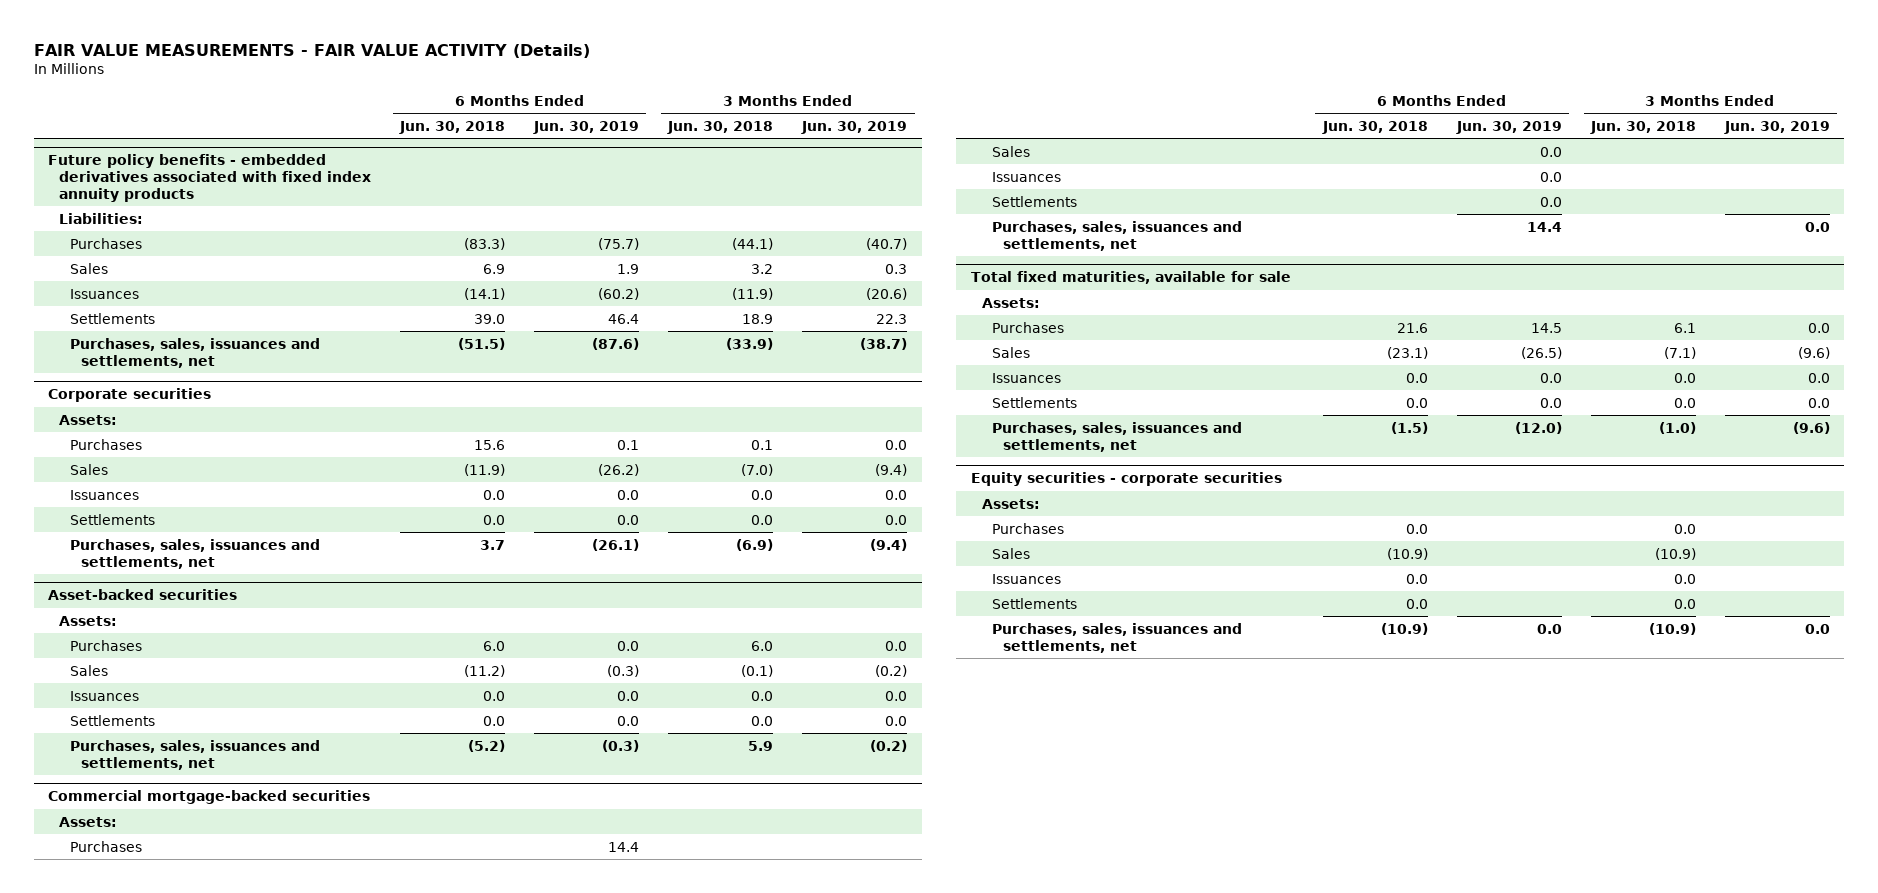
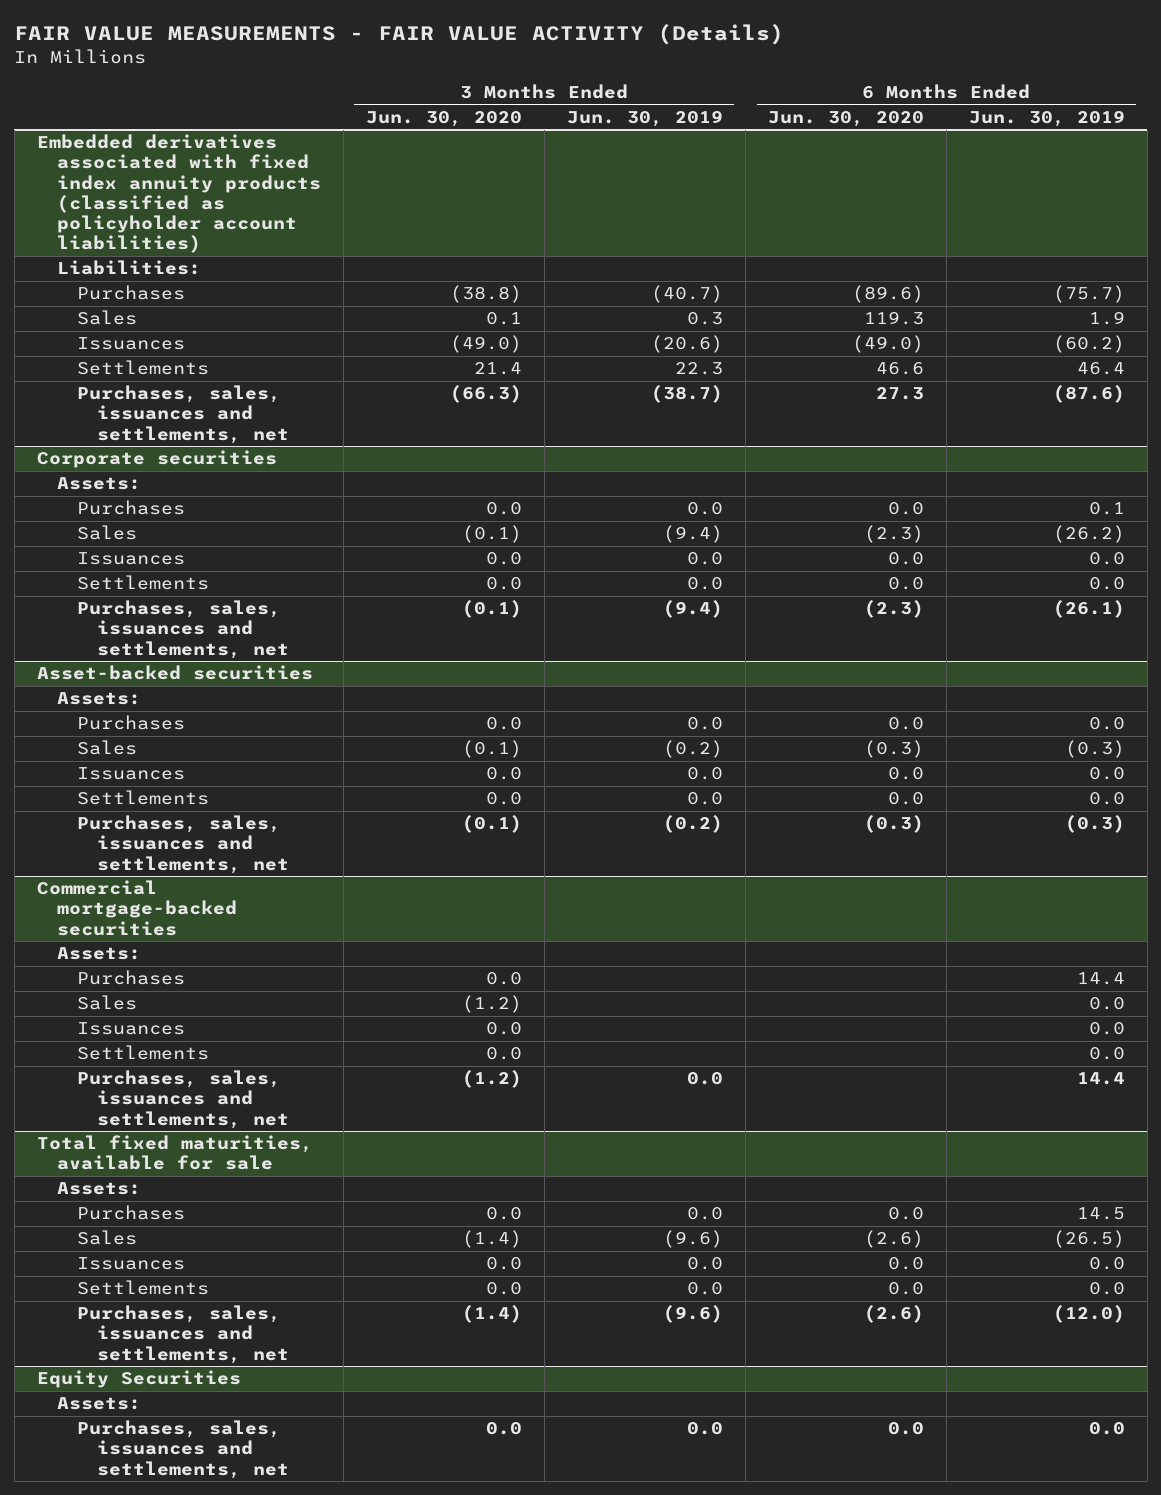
[399,120,506,134] Jun. 30, 2018 -> none
[667,120,774,134] Jun. 30, 2018 -> none
none -> [365,110,522,127] Jun. 30, 2020
none -> [767,110,924,127] Jun. 30, 2020
[48,154,372,202] Future policy benefits - embedded derivatives associated with fixed index annuity products -> [36,134,321,254] Embedded derivatives associated with fixed index annuity products (classified as policyholder account liabilities)
[971,472,1283,487] Equity securities - corporate securities -> [36,1370,241,1389] Equity Securities
[992,522,1065,534] Purchases -> none
[992,547,1031,559] Sales -> none
[992,573,1062,584] Issuances -> none
[992,597,1078,609] Settlements -> none

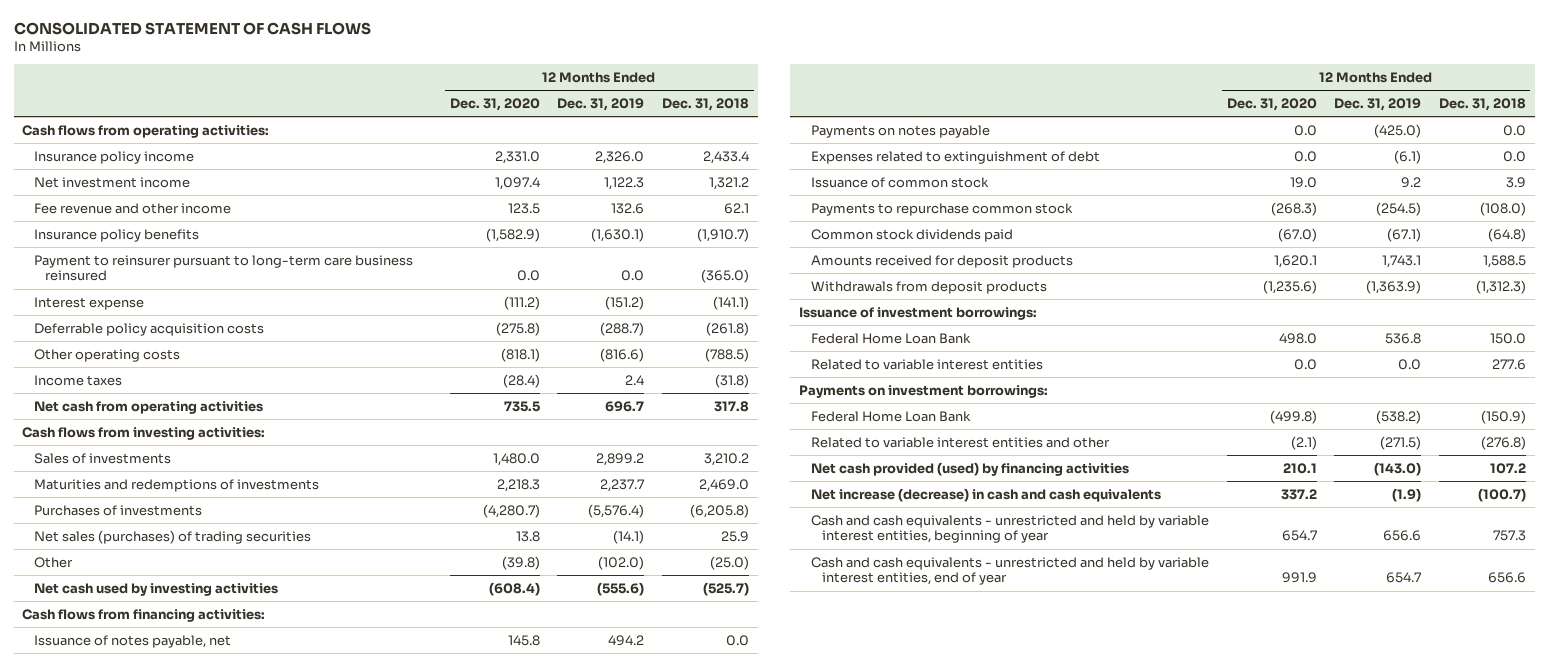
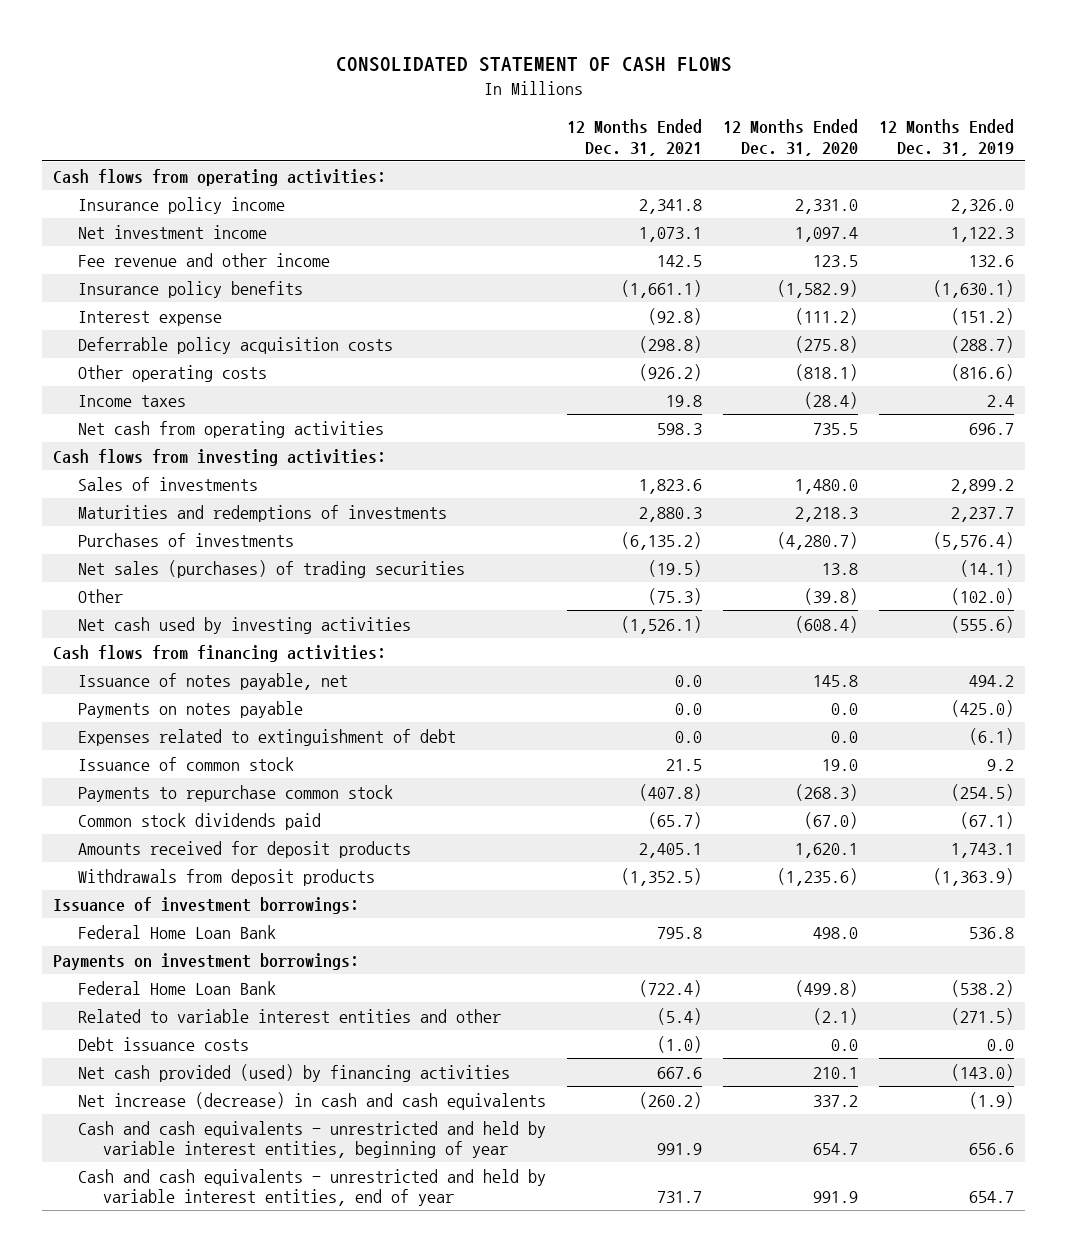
[662,98,750,112] Dec. 31, 2018 -> none
none -> [567,118,703,156] 12 Months Ended Dec. 31, 2021
[33,254,413,282] Payment to reinsurer pursuant to long-term care business reinsured -> none
[810,358,1043,370] Related to variable interest entities -> none
none -> [77,1036,249,1051] Debt issuance costs

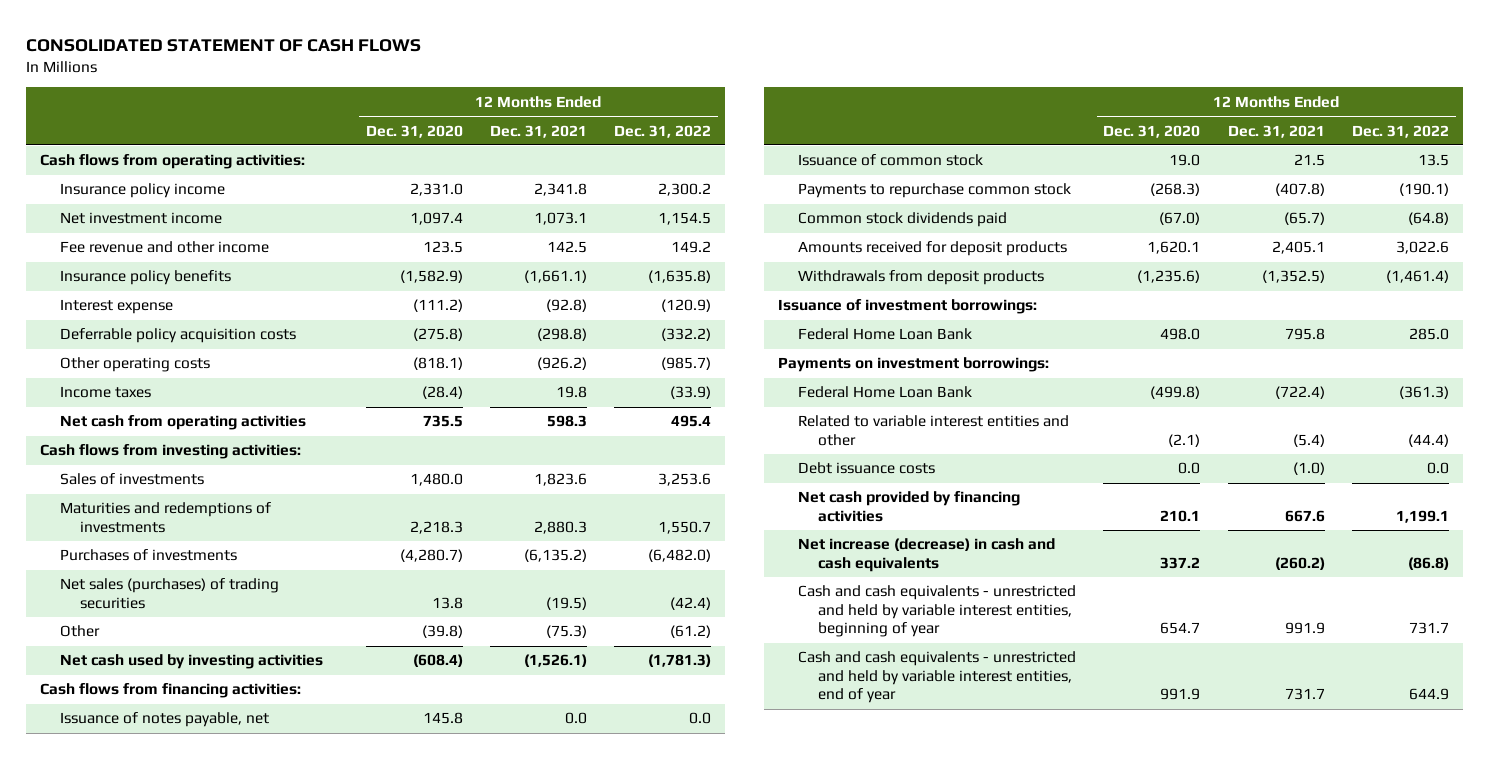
[879,118,1015,156] 12 Months Ended Dec. 31, 2019 -> none
none -> [614,124,712,138] Dec. 31, 2022
[77,700,303,718] Payments on notes payable -> none
[77,728,456,746] Expenses related to extinguishment of debt -> none
[77,1063,510,1082] Net cash provided (used) by financing activities -> [798,491,1021,522] Net cash provided by financing activities

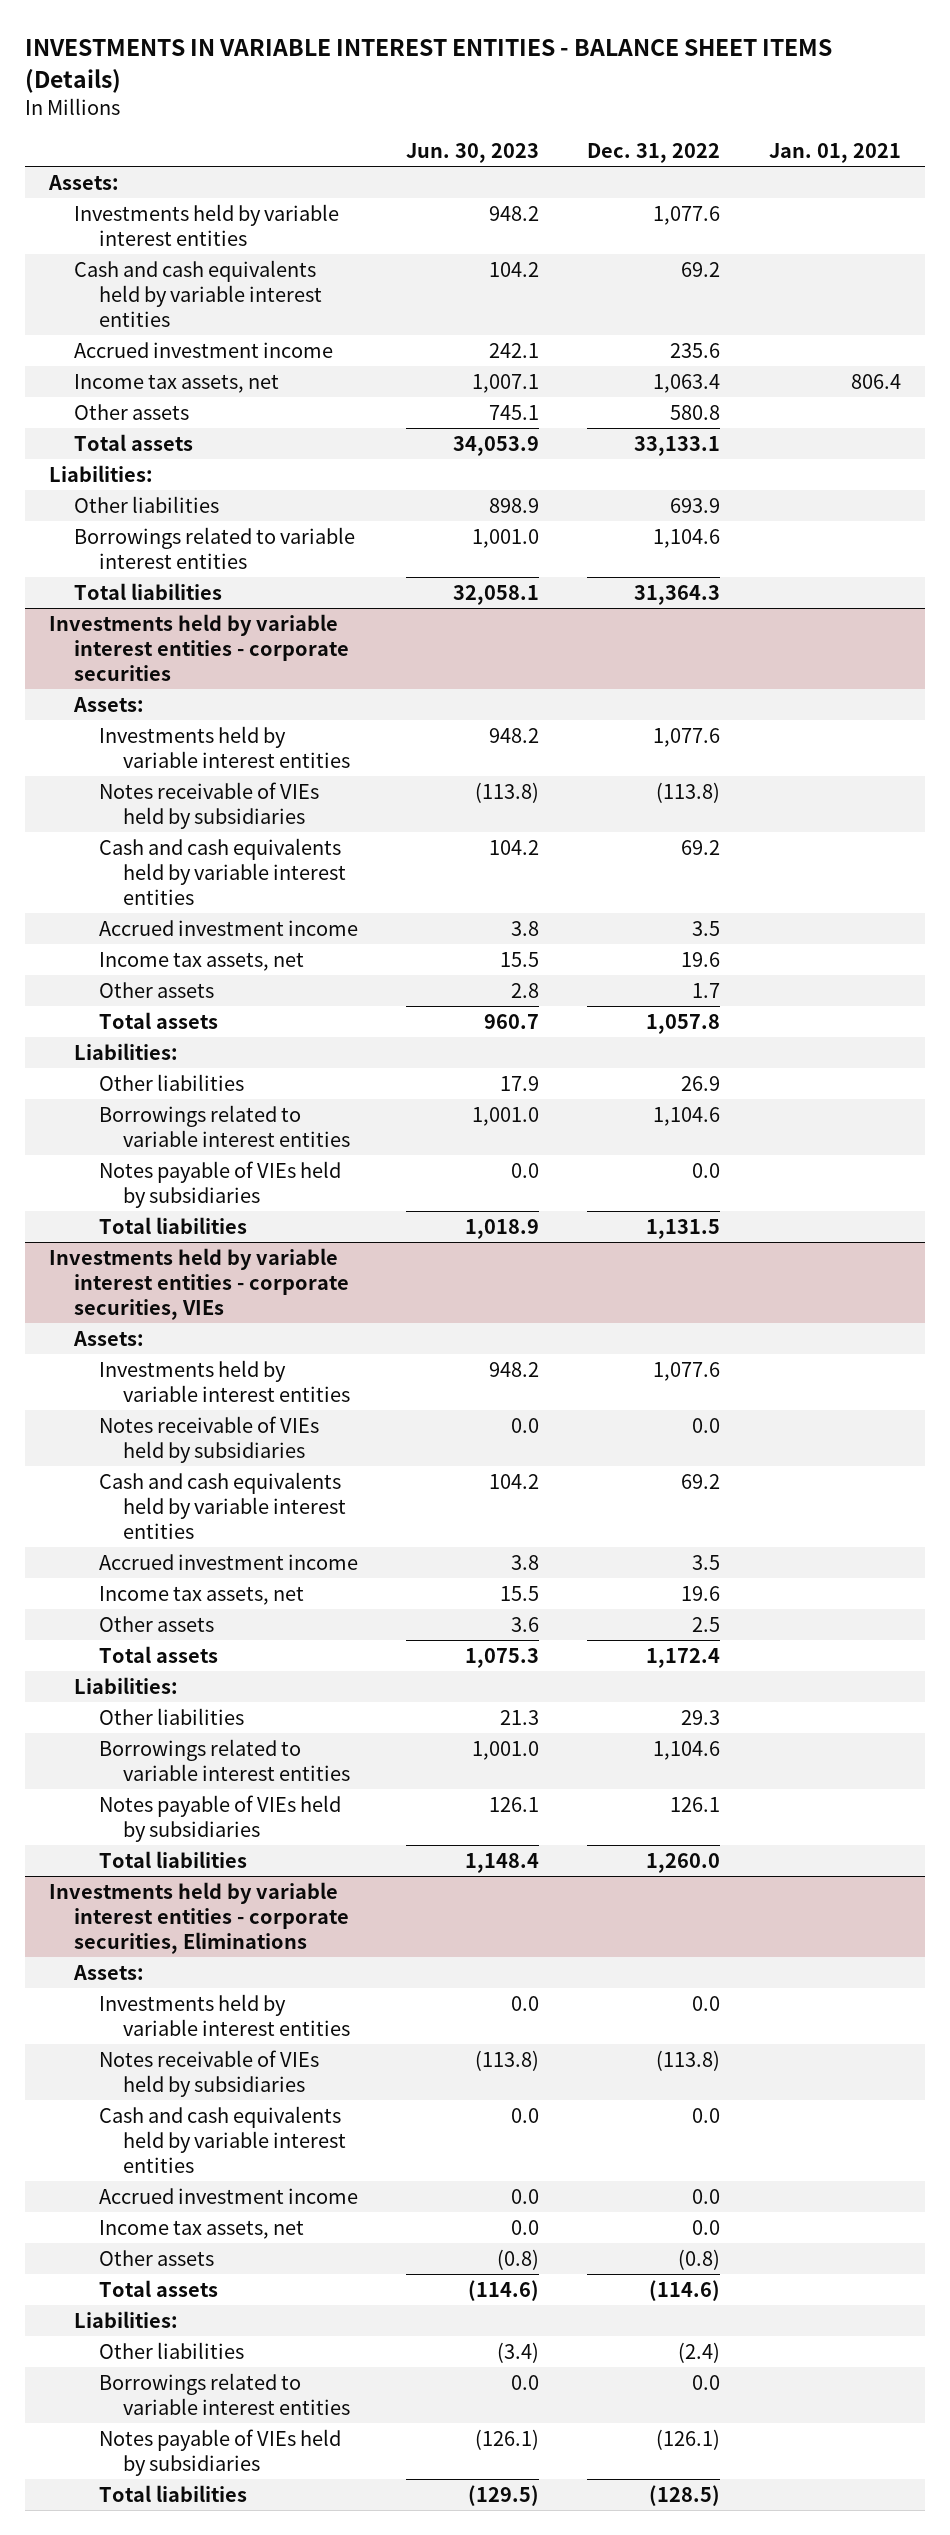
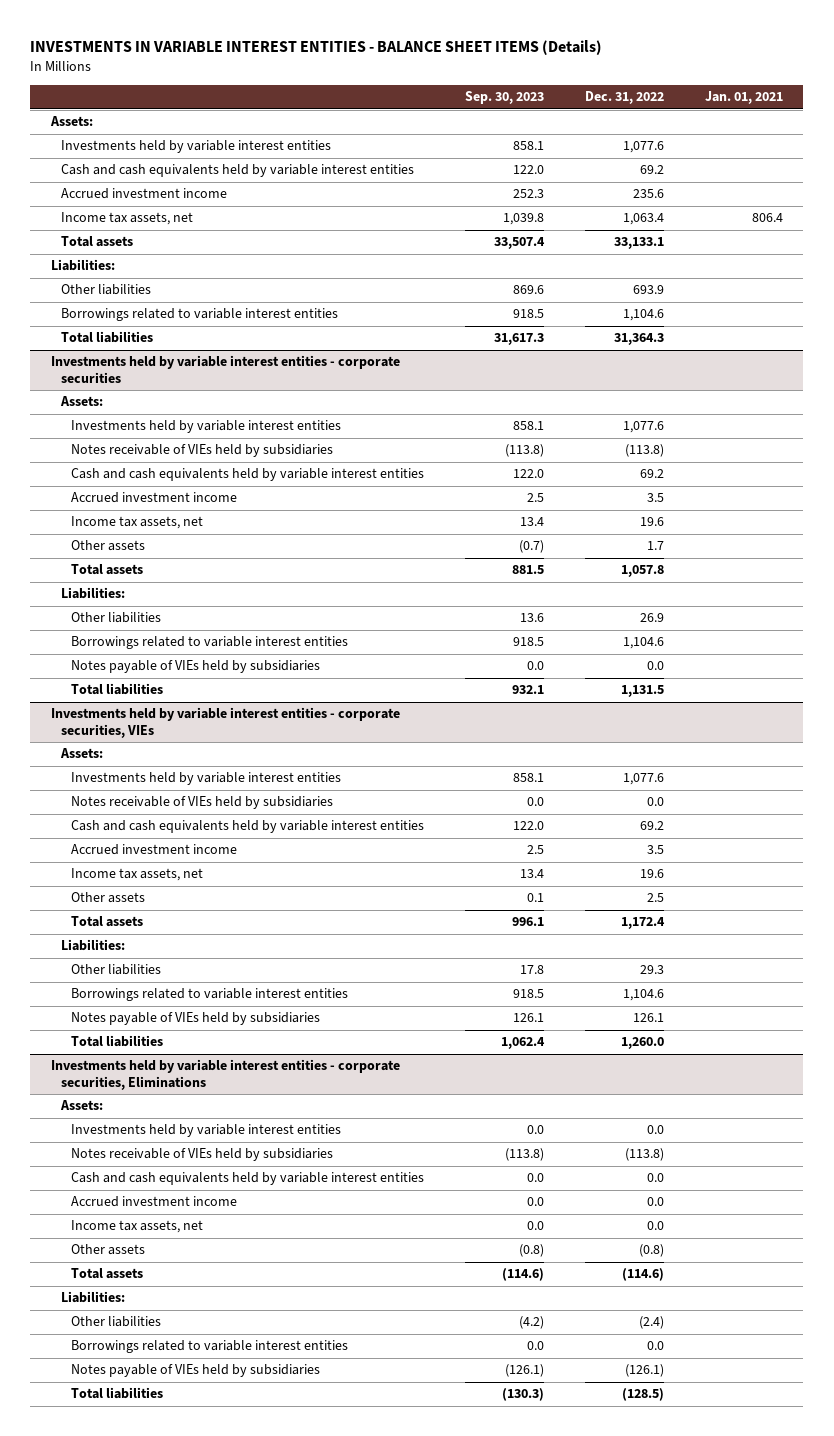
[406,143,540,164] Jun. 30, 2023 -> none
none -> [464,91,544,105] Sep. 30, 2023
[73,403,189,420] Other assets -> none

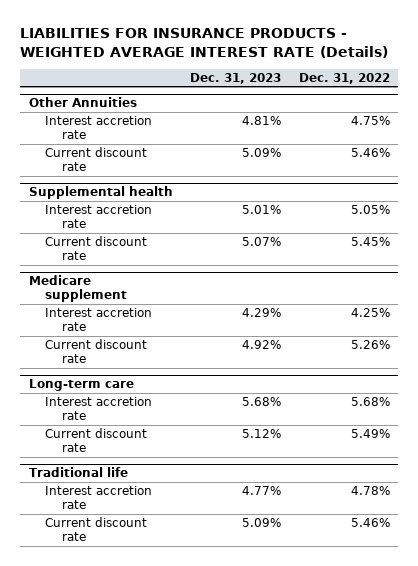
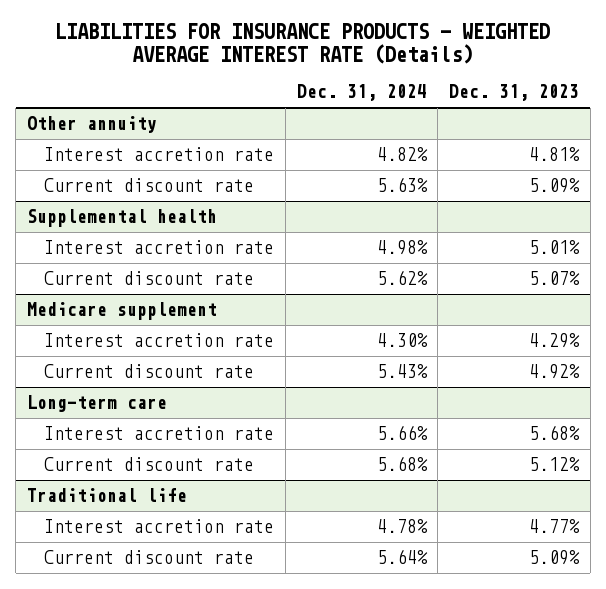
[298,72,390,84] Dec. 31, 2022 -> none
none -> [296,84,427,102] Dec. 31, 2024
[28,97,137,108] Other Annuities -> [27,116,158,134] Other annuity

